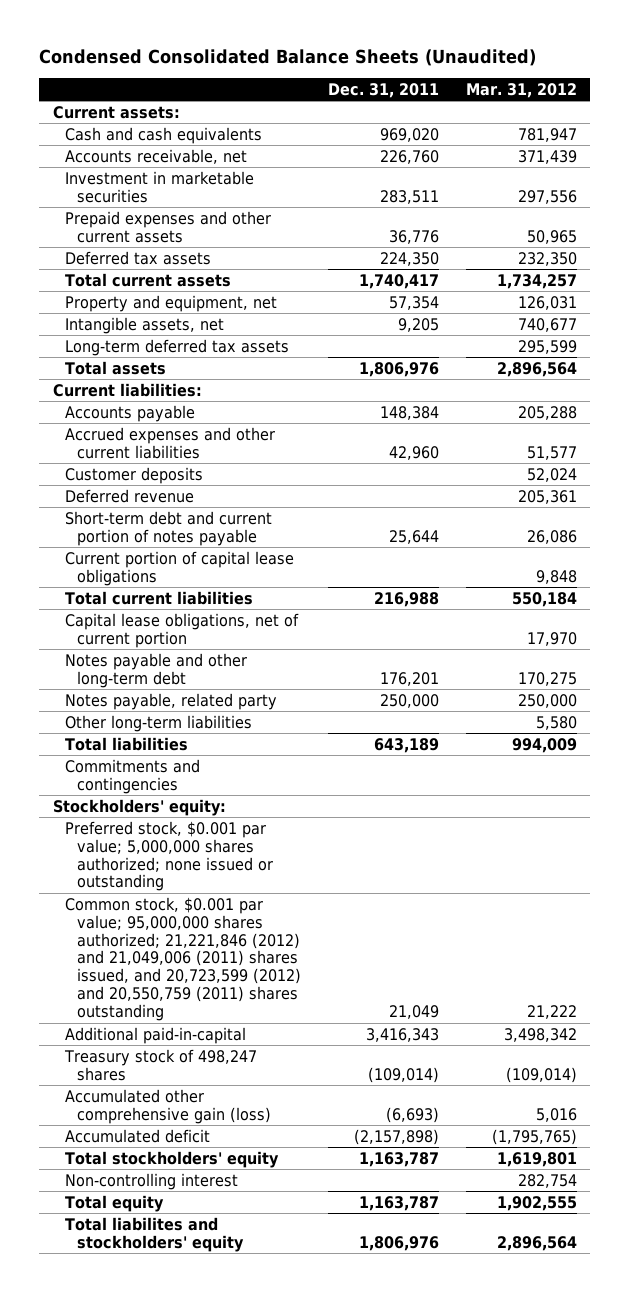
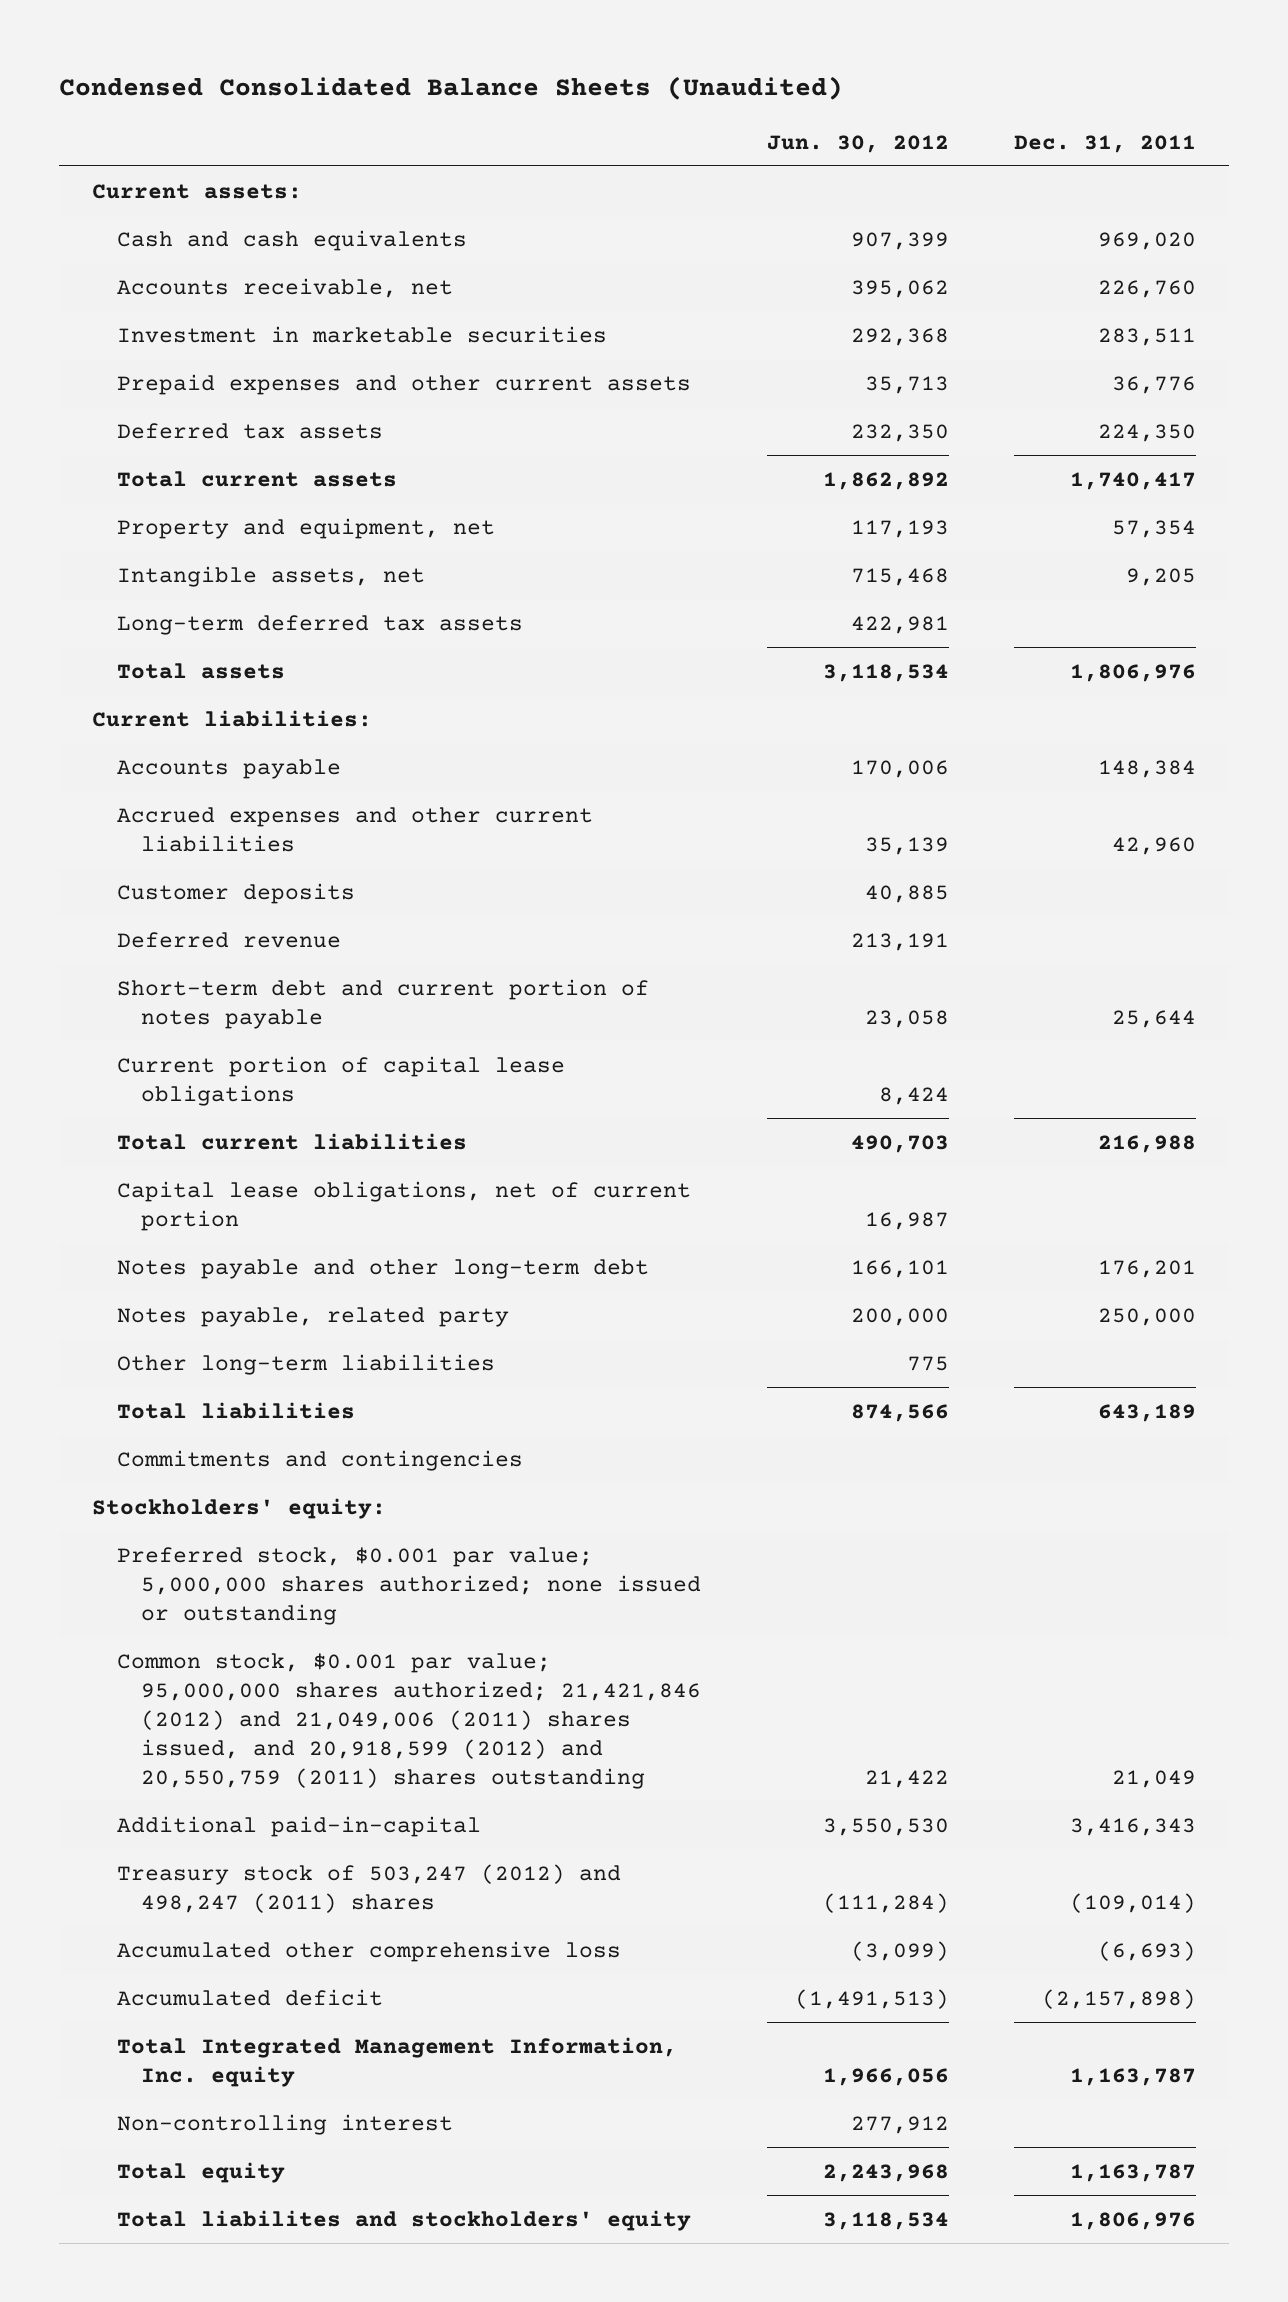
[465,82,577,98] Mar. 31, 2012 -> none
none -> [766,134,949,153] Jun. 30, 2012
[64,896,301,1022] Common stock, $0.001 par value; 95,000,000 shares authorized; 21,221,846 (2012) and 21,049,006 (2011) shares issued, and 20,723,599 (2012) and 20,550,759 (2011) shares outstanding -> [116,1652,702,1790] Common stock, $0.001 par value; 95,000,000 shares authorized; 21,421,846 (2012) and 21,049,006 (2011) shares issued, and 20,918,599 (2012) and 20,550,759 (2011) shares outstanding
[63,1048,257,1081] Treasury stock of 498,247 shares -> [116,1863,621,1913] Treasury stock of 503,247 (2012) and 498,247 (2011) shares
[64,1088,271,1124] Accumulated other comprehensive gain (loss) -> [116,1940,621,1962] Accumulated other comprehensive loss
[64,1150,279,1168] Total stockholders' equity -> [116,2036,677,2087] Total Integrated Management Information, Inc. equity

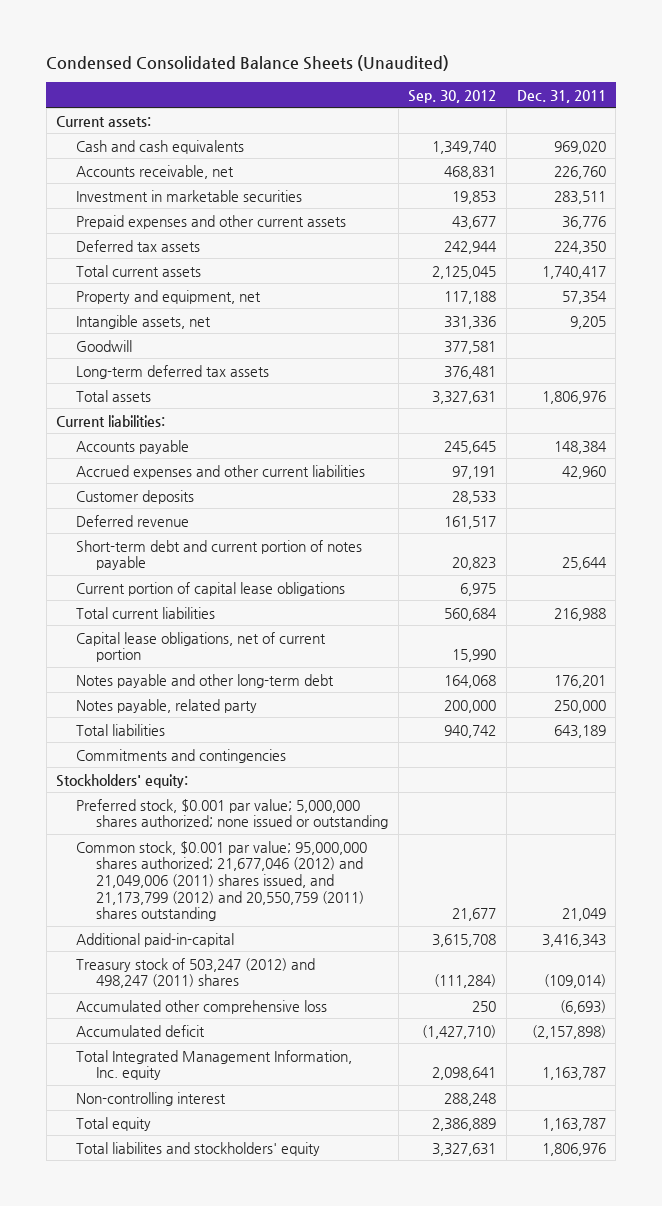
[766,134,949,153] Jun. 30, 2012 -> none
none -> [408,89,497,103] Sep. 30, 2012
none -> [76,339,133,352] Goodwill
[116,1353,495,1375] Other long-term liabilities -> none
[116,1652,702,1790] Common stock, $0.001 par value; 95,000,000 shares authorized; 21,421,846 (2012) and 21,049,006 (2011) shares issued, and 20,918,599 (2012) and 20,550,759 (2011) shares outstanding -> [76,840,368,922] Common stock, $0.001 par value; 95,000,000 shares authorized; 21,677,046 (2012) and 21,049,006 (2011) shares issued, and 21,173,799 (2012) and 20,550,759 (2011) shares outstanding

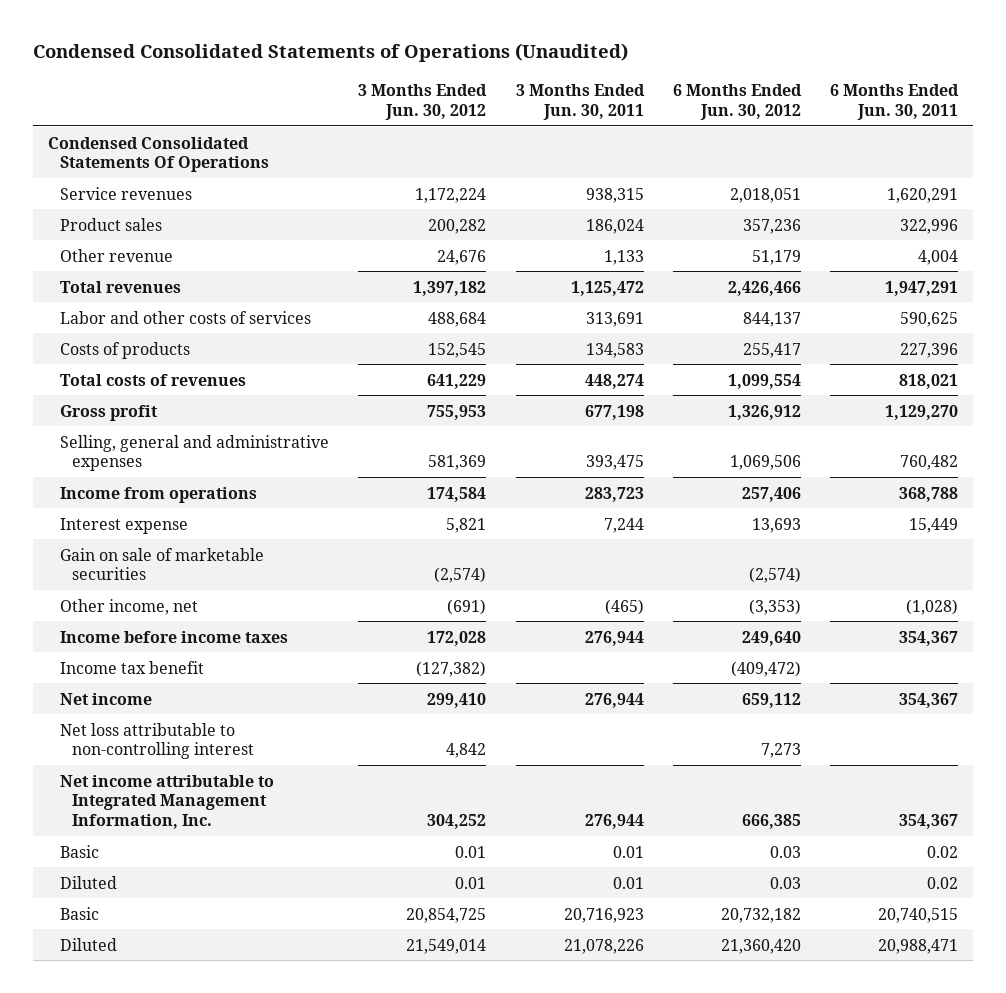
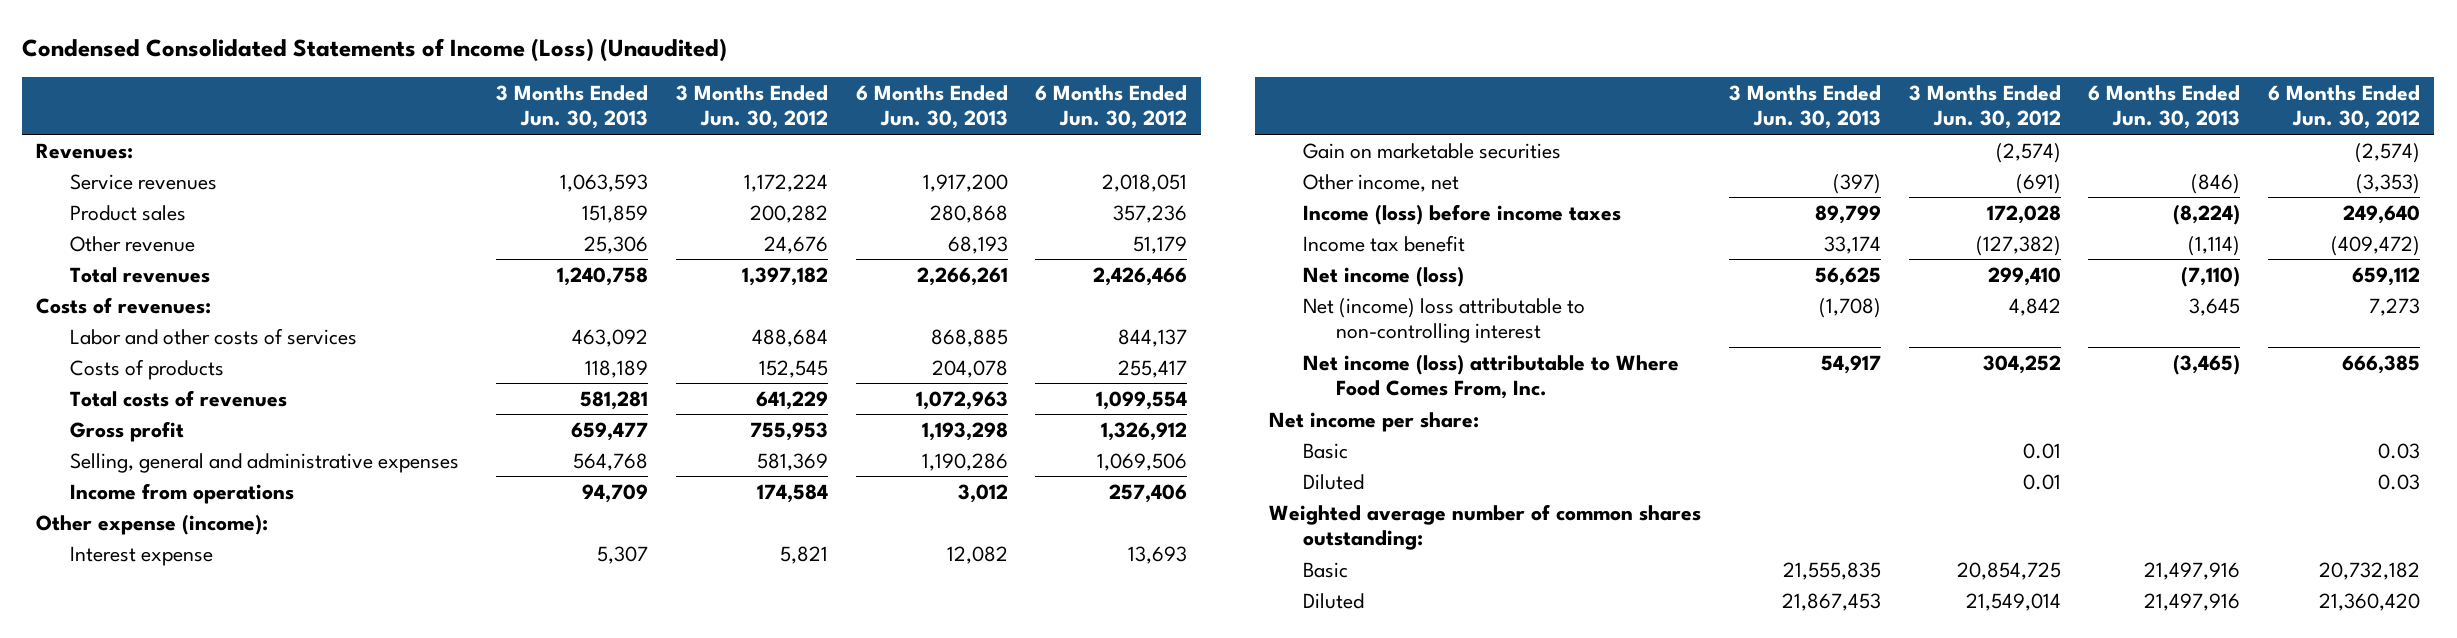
[33,43,629,63] Condensed Consolidated Statements of Operations (Unaudited) -> [22,37,728,62] Condensed Consolidated Statements of Income (Loss) (Unaudited)
[515,84,645,120] 3 Months Ended Jun. 30, 2011 -> none
[830,84,960,120] 6 Months Ended Jun. 30, 2011 -> none
none -> [496,84,649,130] 3 Months Ended Jun. 30, 2013
none -> [855,84,1008,130] 6 Months Ended Jun. 30, 2013
[47,136,270,173] Condensed Consolidated Statements Of Operations -> none
none -> [36,142,134,159] Revenues:
none -> [36,296,212,314] Costs of revenues:
none -> [36,513,269,535] Other expense (income):
[60,547,265,581] Gain on sale of marketable securities -> [1302,142,1561,159] Gain on marketable securities
[60,630,289,643] Income before income taxes -> [1302,203,1621,225] Income (loss) before income taxes
[60,692,153,705] Net income -> [1302,265,1464,287] Net income (loss)
[60,722,255,760] Net loss attributable to non-controlling interest -> [1302,297,1585,344] Net (income) loss attributable to non-controlling interest
[60,774,275,830] Net income attributable to Integrated Management Information, Inc. -> [1302,353,1679,400] Net income (loss) attributable to Where Food Comes From, Inc.
none -> [1269,411,1480,432] Net income per share:
none -> [1269,503,1702,551] Weighted average number of common shares outstanding:

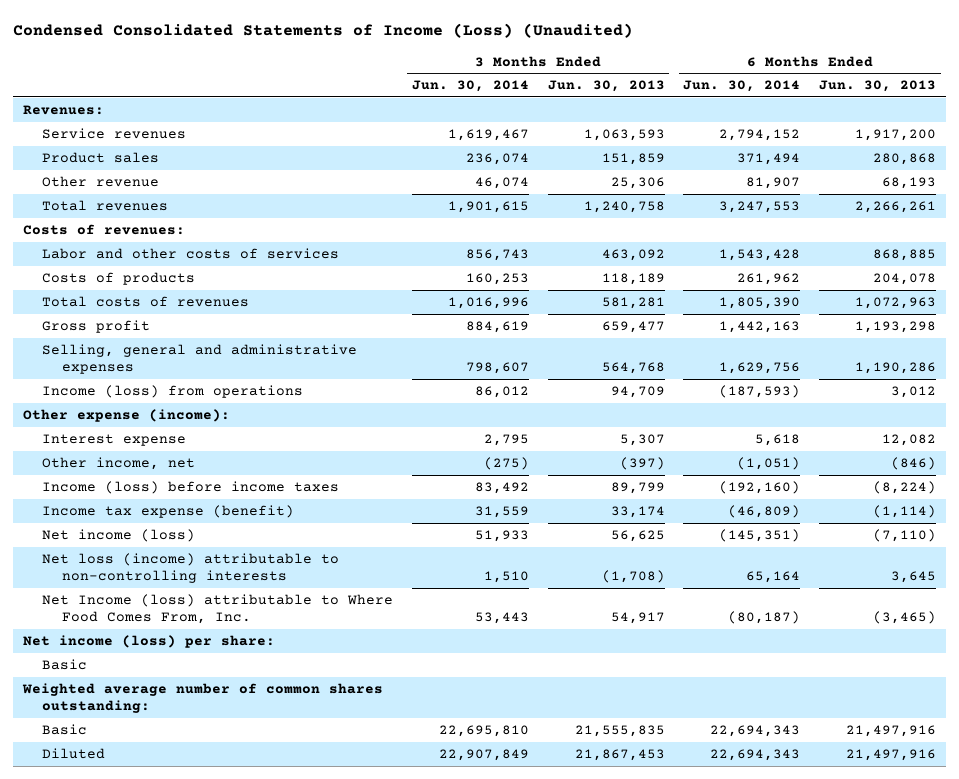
[675,84,828,130] 3 Months Ended Jun. 30, 2012 -> none
[1035,84,1188,130] 6 Months Ended Jun. 30, 2012 -> none
none -> [411,80,529,93] Jun. 30, 2014
none -> [683,80,801,93] Jun. 30, 2014
[69,482,294,504] Income from operations -> [42,384,304,398] Income (loss) from operations
[1302,142,1561,159] Gain on marketable securities -> none
[1302,234,1465,252] Income tax benefit -> [42,504,295,518] Income tax expense (benefit)
[1302,297,1585,344] Net (income) loss attributable to non-controlling interest -> [42,552,340,584] Net loss (income) attributable to non-controlling interests
[1302,353,1679,400] Net income (loss) attributable to Where Food Comes From, Inc. -> [42,593,394,625] Net Income (loss) attributable to Where Food Comes From, Inc.
[1269,411,1480,432] Net income per share: -> [22,634,275,648] Net income (loss) per share:
[1302,473,1364,490] Diluted -> none

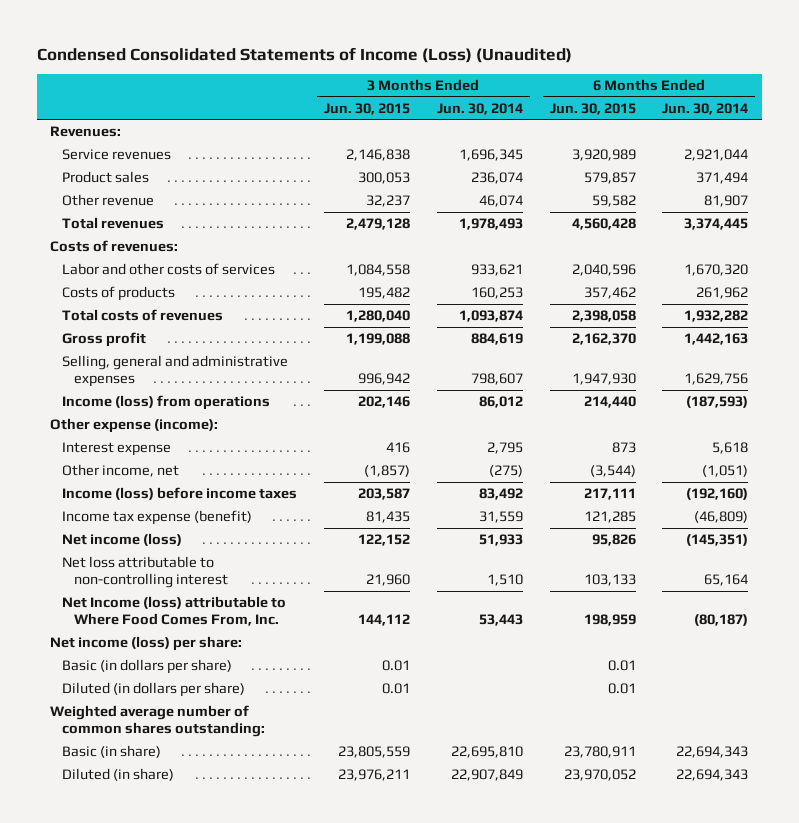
[547,80,665,93] Jun. 30, 2013 -> none
[819,80,937,93] Jun. 30, 2013 -> none
none -> [324,102,411,115] Jun. 30, 2015
none -> [549,102,636,115] Jun. 30, 2015
[447,128,529,141] 1,619,467 -> [458,149,523,162] 1,696,345
[719,128,801,141] 2,794,152 -> [684,149,749,162] 2,921,044
[447,200,529,213] 1,901,615 -> [458,218,523,231] 1,978,493
[719,200,801,213] 3,247,553 -> [684,218,749,231] 3,374,445
[465,248,529,261] 856,743 -> [470,264,523,277] 933,621
[719,248,801,261] 1,543,428 -> [684,264,749,277] 1,670,320
[447,296,529,309] 1,016,996 -> [458,310,523,323] 1,093,874
[719,296,801,309] 1,805,390 -> [684,310,749,323] 1,932,282
[42,552,340,584] Net loss (income) attributable to non-controlling interests -> [62,556,229,589] Net loss attributable to non-controlling interest
[42,658,88,670] Basic -> [62,659,233,675] Basic (in dollars per share)
none -> [62,682,246,698] Diluted (in dollars per share)
[42,723,88,735] Basic -> [62,745,162,759] Basic (in share)
[42,747,106,759] Diluted -> [62,768,175,782] Diluted (in share)

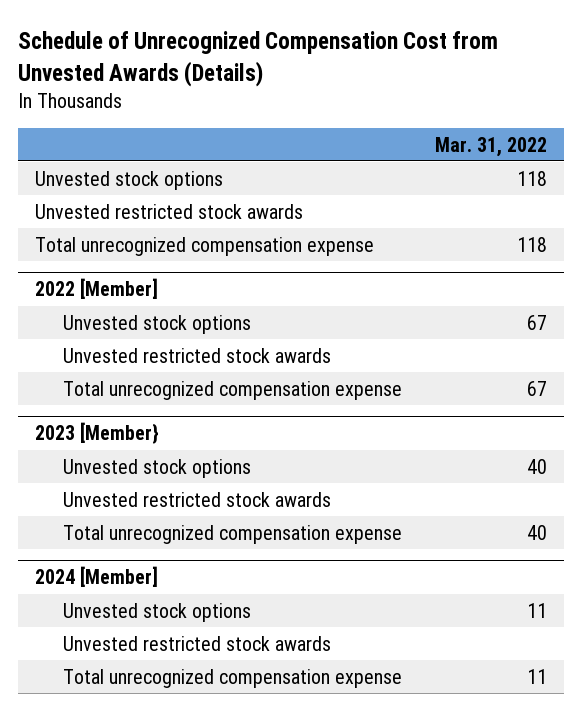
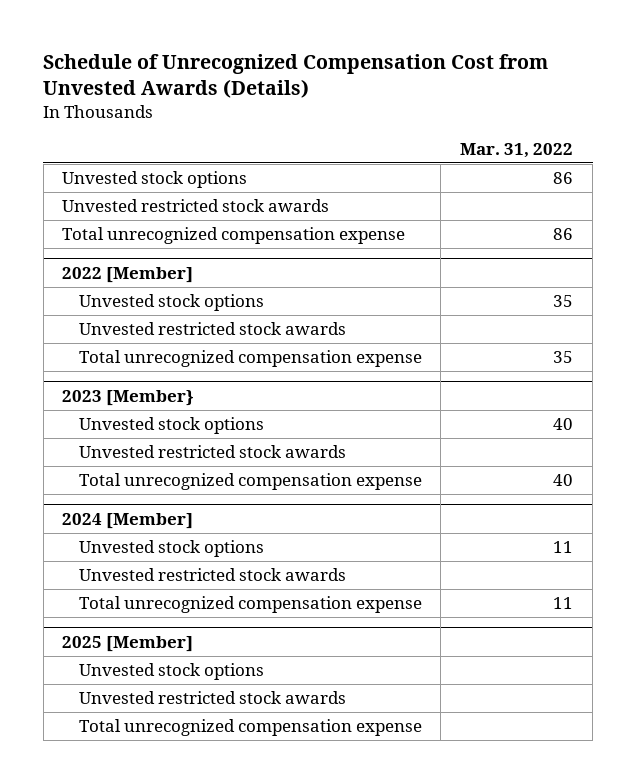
[517,170,548,186] 118 -> [553,171,574,184] 86
[517,236,548,252] 118 -> [553,227,574,240] 86
[527,314,548,330] 67 -> [553,294,574,307] 35
[527,380,548,396] 67 -> [553,350,574,363] 35
none -> [62,635,194,652] 2025 [Member]
none -> [78,662,264,680] Unvested stock options
none -> [78,690,346,704] Unvested restricted stock awards
none -> [78,718,422,736] Total unrecognized compensation expense

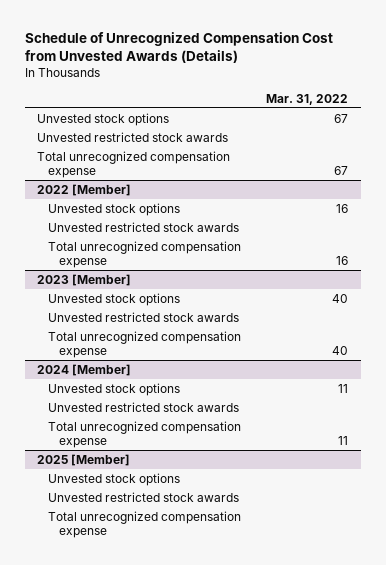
[553,171,574,184] 86 -> [334,113,349,123] 67
[553,227,574,240] 86 -> [334,165,349,175] 67
[553,294,574,307] 35 -> [336,203,349,213] 16
[553,350,574,363] 35 -> [336,255,349,265] 16
[62,389,195,406] 2023 [Member} -> [37,273,132,286] 2023 [Member]

